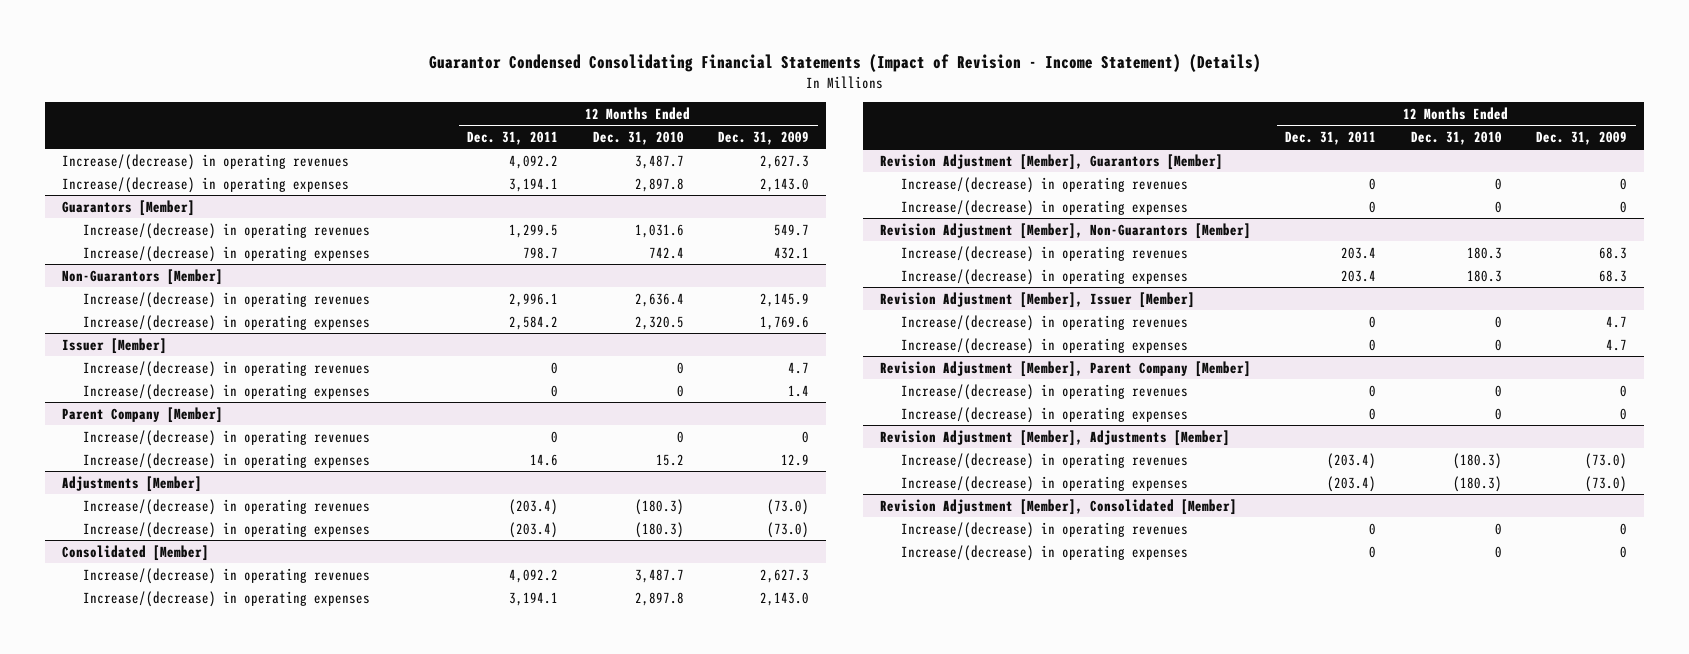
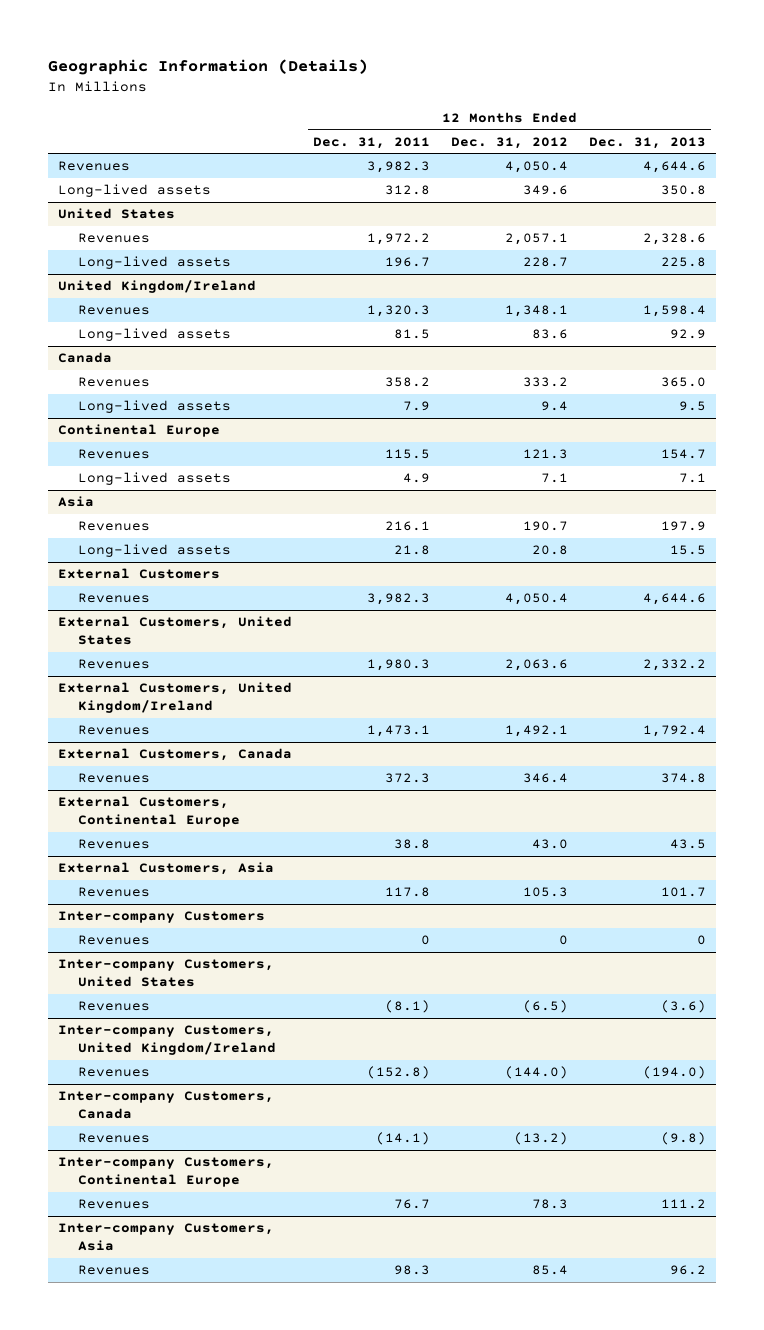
[428,53,1261,72] Guarantor Condensed Consolidating Financial Statements (Impact of Revision - Income Statement) (Details) -> [47,58,368,75] Geographic Information (Details)
[592,130,684,145] Dec. 31, 2010 -> none
[718,130,810,145] Dec. 31, 2009 -> none
none -> [451,136,569,149] Dec. 31, 2012
none -> [589,136,707,149] Dec. 31, 2013
[62,176,350,193] Increase/(decrease) in operating expenses -> none
[62,199,196,216] Guarantors [Member] -> none
[82,245,370,262] Increase/(decrease) in operating expenses -> none
[62,268,224,285] Non-Guarantors [Member] -> none
[82,314,370,331] Increase/(decrease) in operating expenses -> none
[62,337,168,354] Issuer [Member] -> none
[82,383,370,400] Increase/(decrease) in operating expenses -> none
[62,406,224,423] Parent Company [Member] -> none
[82,452,370,469] Increase/(decrease) in operating expenses -> none
[62,475,203,492] Adjustments [Member] -> none
[82,521,370,538] Increase/(decrease) in operating expenses -> none
[62,544,210,561] Consolidated [Member] -> none
[82,590,370,607] Increase/(decrease) in operating expenses -> none
[880,153,1224,170] Revision Adjustment [Member], Guarantors [Member] -> none
[900,199,1188,216] Increase/(decrease) in operating expenses -> none
[880,222,1252,239] Revision Adjustment [Member], Non-Guarantors [Member] -> none
[900,268,1188,285] Increase/(decrease) in operating expenses -> none
[880,291,1196,308] Revision Adjustment [Member], Issuer [Member] -> none
[900,337,1188,354] Increase/(decrease) in operating expenses -> none
[880,360,1252,377] Revision Adjustment [Member], Parent Company [Member] -> none
[900,406,1188,423] Increase/(decrease) in operating expenses -> none
[880,429,1231,446] Revision Adjustment [Member], Adjustments [Member] -> none
[900,475,1188,492] Increase/(decrease) in operating expenses -> none
[880,498,1238,515] Revision Adjustment [Member], Consolidated [Member] -> none
[900,544,1188,561] Increase/(decrease) in operating expenses -> none
[62,153,350,170] Increase/(decrease) in operating revenues -> [58,161,131,172] Revenues
[509,154,559,169] 4,092.2 -> [367,161,431,174] 3,982.3
none -> [58,184,212,198] Long-lived assets
none -> [58,208,176,220] United States
[82,222,370,239] Increase/(decrease) in operating revenues -> [78,233,151,244] Revenues
[509,223,559,238] 1,299.5 -> [367,233,431,246] 1,972.2
none -> [78,256,232,270] Long-lived assets
none -> [58,280,257,294] United Kingdom/Ireland
[82,291,370,308] Increase/(decrease) in operating revenues -> [78,305,151,316] Revenues
[509,292,559,307] 2,996.1 -> [367,305,431,318] 1,320.3
none -> [78,328,232,342] Long-lived assets
none -> [58,352,113,364] Canada
[82,360,370,377] Increase/(decrease) in operating revenues -> [78,377,151,388] Revenues
[551,361,559,374] 0 -> [385,377,431,388] 358.2
none -> [78,400,232,414] Long-lived assets
none -> [58,424,221,438] Continental Europe
[82,429,370,446] Increase/(decrease) in operating revenues -> [78,449,151,460] Revenues
[551,430,559,443] 0 -> [385,449,431,460] 115.5
none -> [78,472,232,486] Long-lived assets
none -> [58,496,95,508] Asia
[82,498,370,515] Increase/(decrease) in operating revenues -> [78,521,151,532] Revenues
[509,498,559,515] (203.4) -> [385,521,431,532] 216.1
none -> [78,544,232,558] Long-lived assets
none -> [58,568,221,580] External Customers
[82,567,370,584] Increase/(decrease) in operating revenues -> [78,593,151,604] Revenues
[509,568,559,583] 4,092.2 -> [367,593,431,606] 3,982.3
none -> [58,616,293,646] External Customers, United States
[900,176,1188,193] Increase/(decrease) in operating revenues -> [78,659,151,670] Revenues
[1369,177,1377,190] 0 -> [367,659,431,672] 1,980.3
none -> [58,682,293,714] External Customers, United Kingdom/Ireland
[900,245,1188,262] Increase/(decrease) in operating revenues -> [78,725,151,736] Revenues
[1341,246,1377,259] 203.4 -> [367,725,431,738] 1,473.1
none -> [58,748,293,762] External Customers, Canada
[900,314,1188,331] Increase/(decrease) in operating revenues -> [78,773,151,784] Revenues
[1369,315,1377,328] 0 -> [385,773,431,784] 372.3
none -> [58,796,241,828] External Customers, Continental Europe
[900,383,1188,400] Increase/(decrease) in operating revenues -> [78,839,151,850] Revenues
[1369,384,1377,397] 0 -> [394,839,431,850] 38.8
none -> [58,862,275,876] External Customers, Asia
[900,452,1188,469] Increase/(decrease) in operating revenues -> [78,887,151,898] Revenues
[1327,452,1377,469] (203.4) -> [385,887,431,898] 117.8
none -> [58,911,266,924] Inter-company Customers
[900,521,1188,538] Increase/(decrease) in operating revenues -> [78,935,151,946] Revenues
none -> [58,959,275,988] Inter-company Customers, United States
none -> [78,1001,151,1012] Revenues
none -> [58,1025,277,1056] Inter-company Customers, United Kingdom/Ireland
none -> [78,1067,151,1078] Revenues
none -> [58,1091,275,1120] Inter-company Customers, Canada
none -> [78,1133,151,1144] Revenues
none -> [58,1157,275,1188] Inter-company Customers, Continental Europe
none -> [78,1199,151,1210] Revenues
none -> [58,1223,275,1252] Inter-company Customers, Asia
none -> [78,1265,151,1276] Revenues

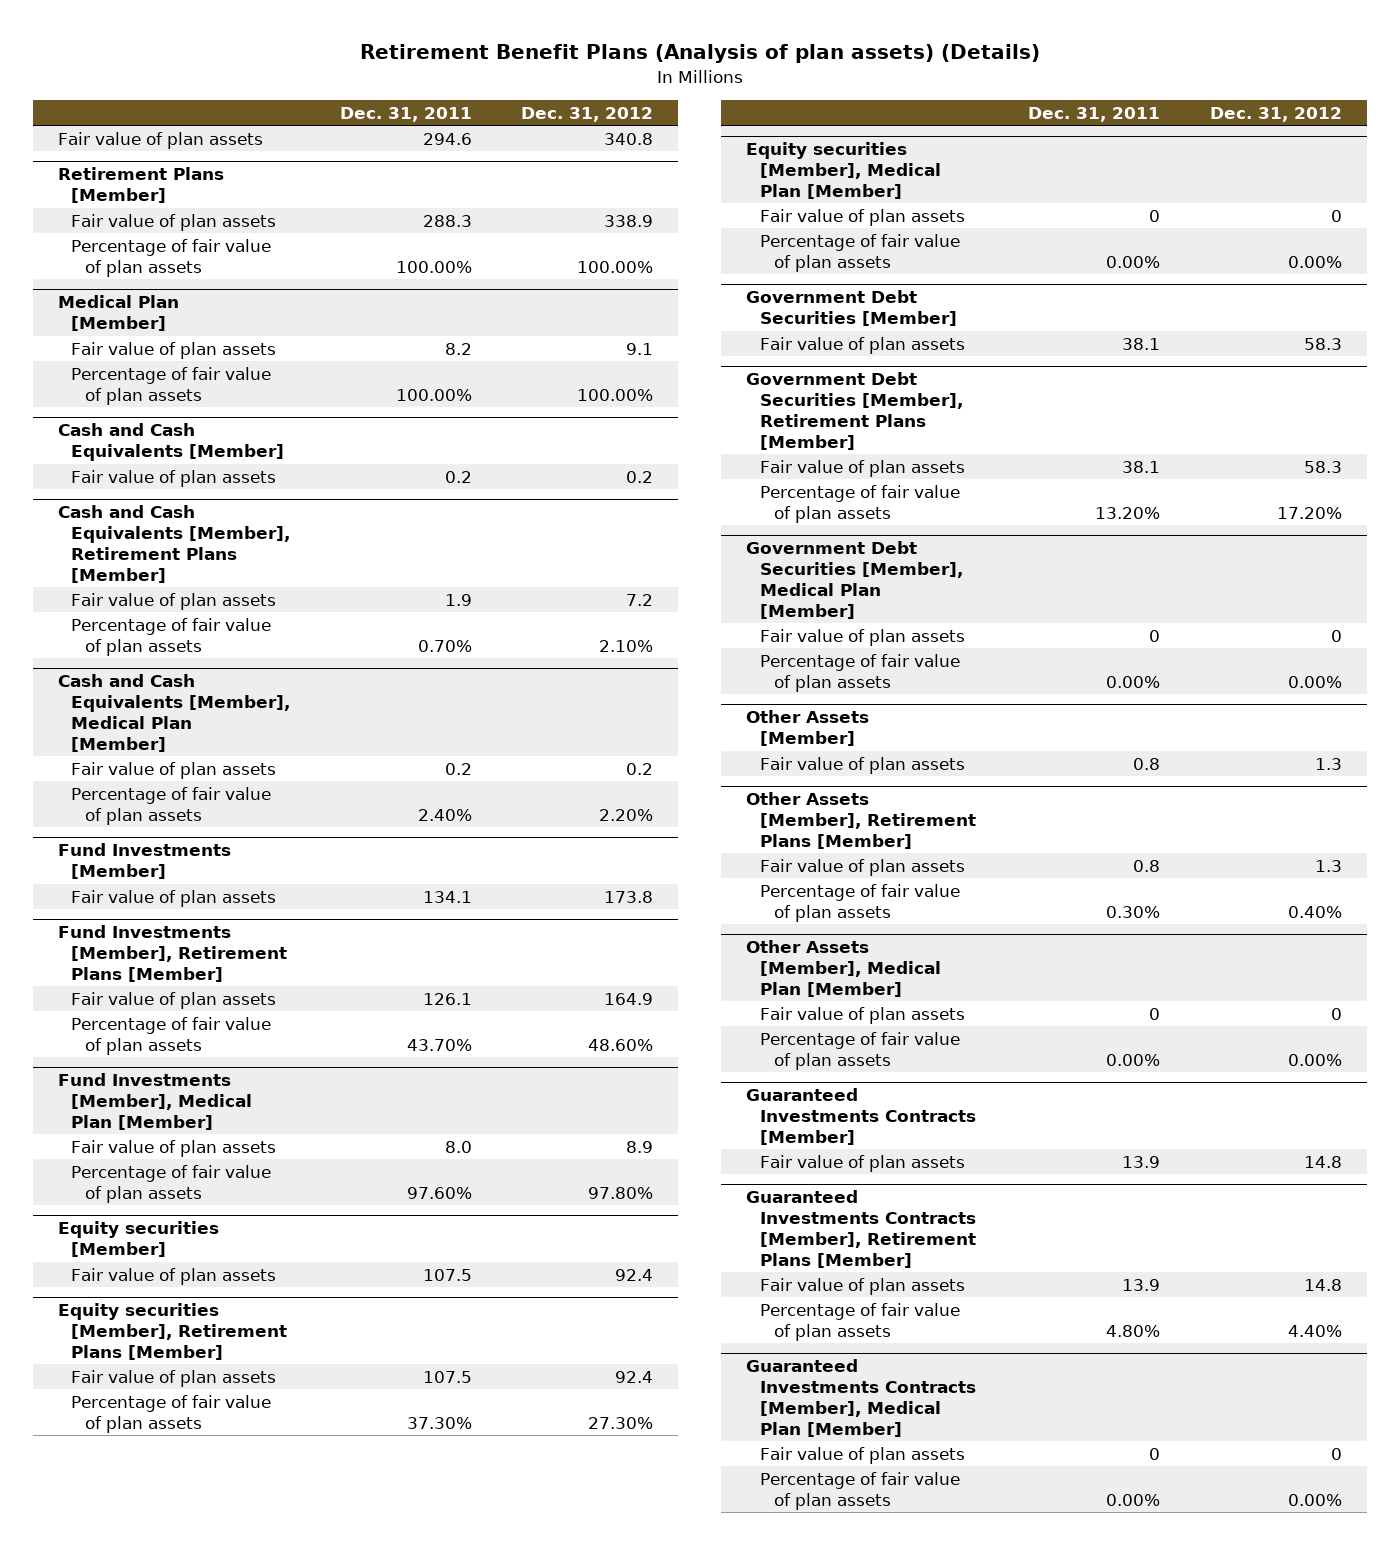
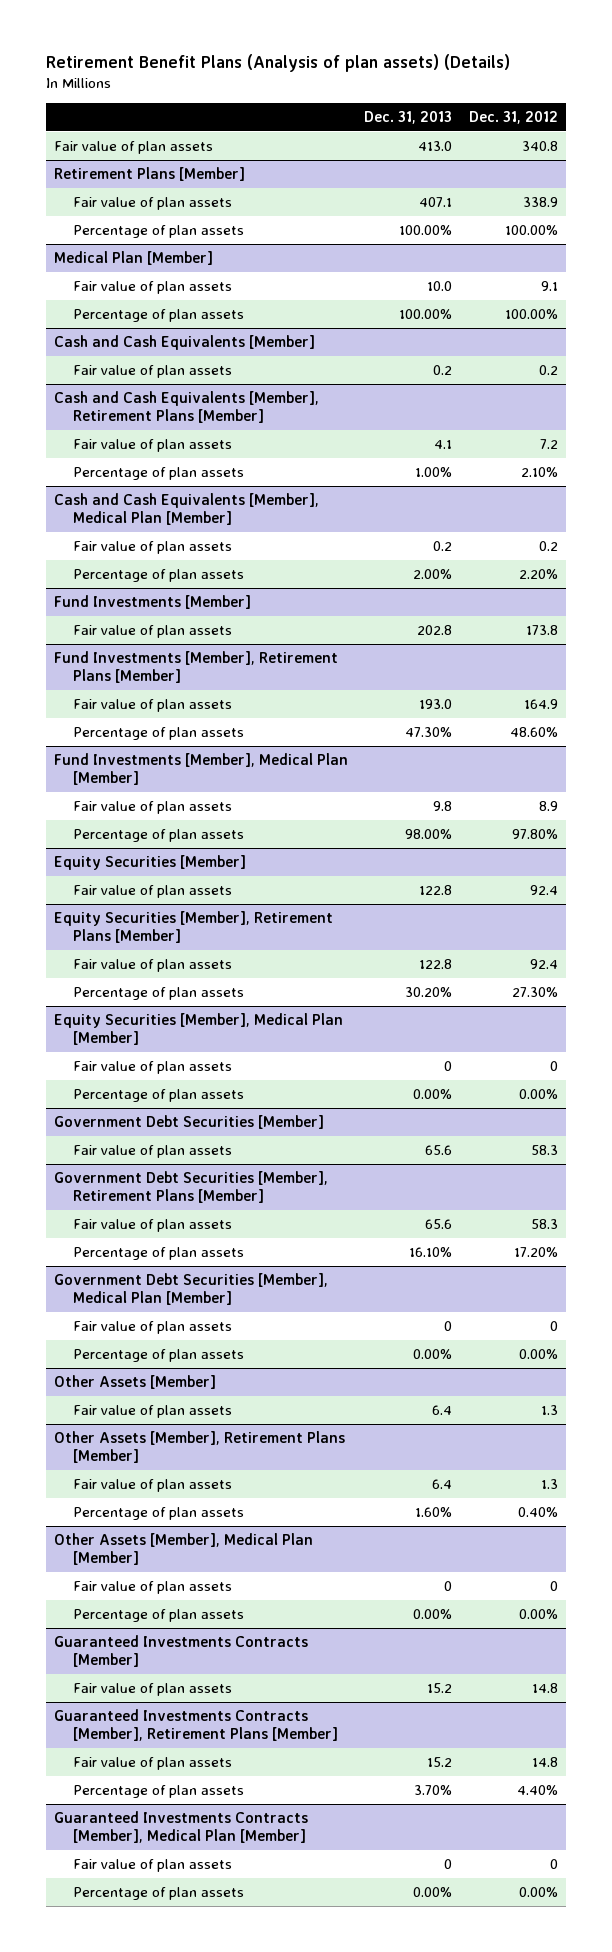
[339,106,472,122] Dec. 31, 2011 -> none
none -> [364,111,453,125] Dec. 31, 2013
[71,238,272,277] Percentage of fair value of plan assets -> [73,224,245,238] Percentage of plan assets
[71,366,272,405] Percentage of fair value of plan assets -> [73,308,245,322] Percentage of plan assets
[71,617,272,656] Percentage of fair value of plan assets -> [73,466,245,480] Percentage of plan assets
[71,786,272,825] Percentage of fair value of plan assets -> [73,568,245,582] Percentage of plan assets
[71,1016,272,1055] Percentage of fair value of plan assets -> [73,726,245,740] Percentage of plan assets
[71,1164,272,1203] Percentage of fair value of plan assets -> [73,828,245,842] Percentage of plan assets
[57,1221,219,1258] Equity securities [Member] -> [53,854,246,870] Equity Securities [Member]
[57,1303,288,1360] Equity securities [Member], Retirement Plans [Member] -> [53,910,333,944] Equity Securities [Member], Retirement Plans [Member]
[71,1394,272,1433] Percentage of fair value of plan assets -> [73,986,245,1000] Percentage of plan assets
[746,142,941,199] Equity securities [Member], Medical Plan [Member] -> [53,1012,343,1046] Equity Securities [Member], Medical Plan [Member]
[759,233,960,272] Percentage of fair value of plan assets -> [73,1088,245,1102] Percentage of plan assets
[759,484,960,523] Percentage of fair value of plan assets -> [73,1246,245,1260] Percentage of plan assets
[759,653,960,692] Percentage of fair value of plan assets -> [73,1348,245,1362] Percentage of plan assets
[759,883,960,922] Percentage of fair value of plan assets -> [73,1506,245,1520] Percentage of plan assets
[759,1031,960,1070] Percentage of fair value of plan assets -> [73,1608,245,1622] Percentage of plan assets
[759,1302,960,1341] Percentage of fair value of plan assets -> [73,1784,245,1798] Percentage of plan assets
[759,1471,960,1510] Percentage of fair value of plan assets -> [73,1886,245,1900] Percentage of plan assets

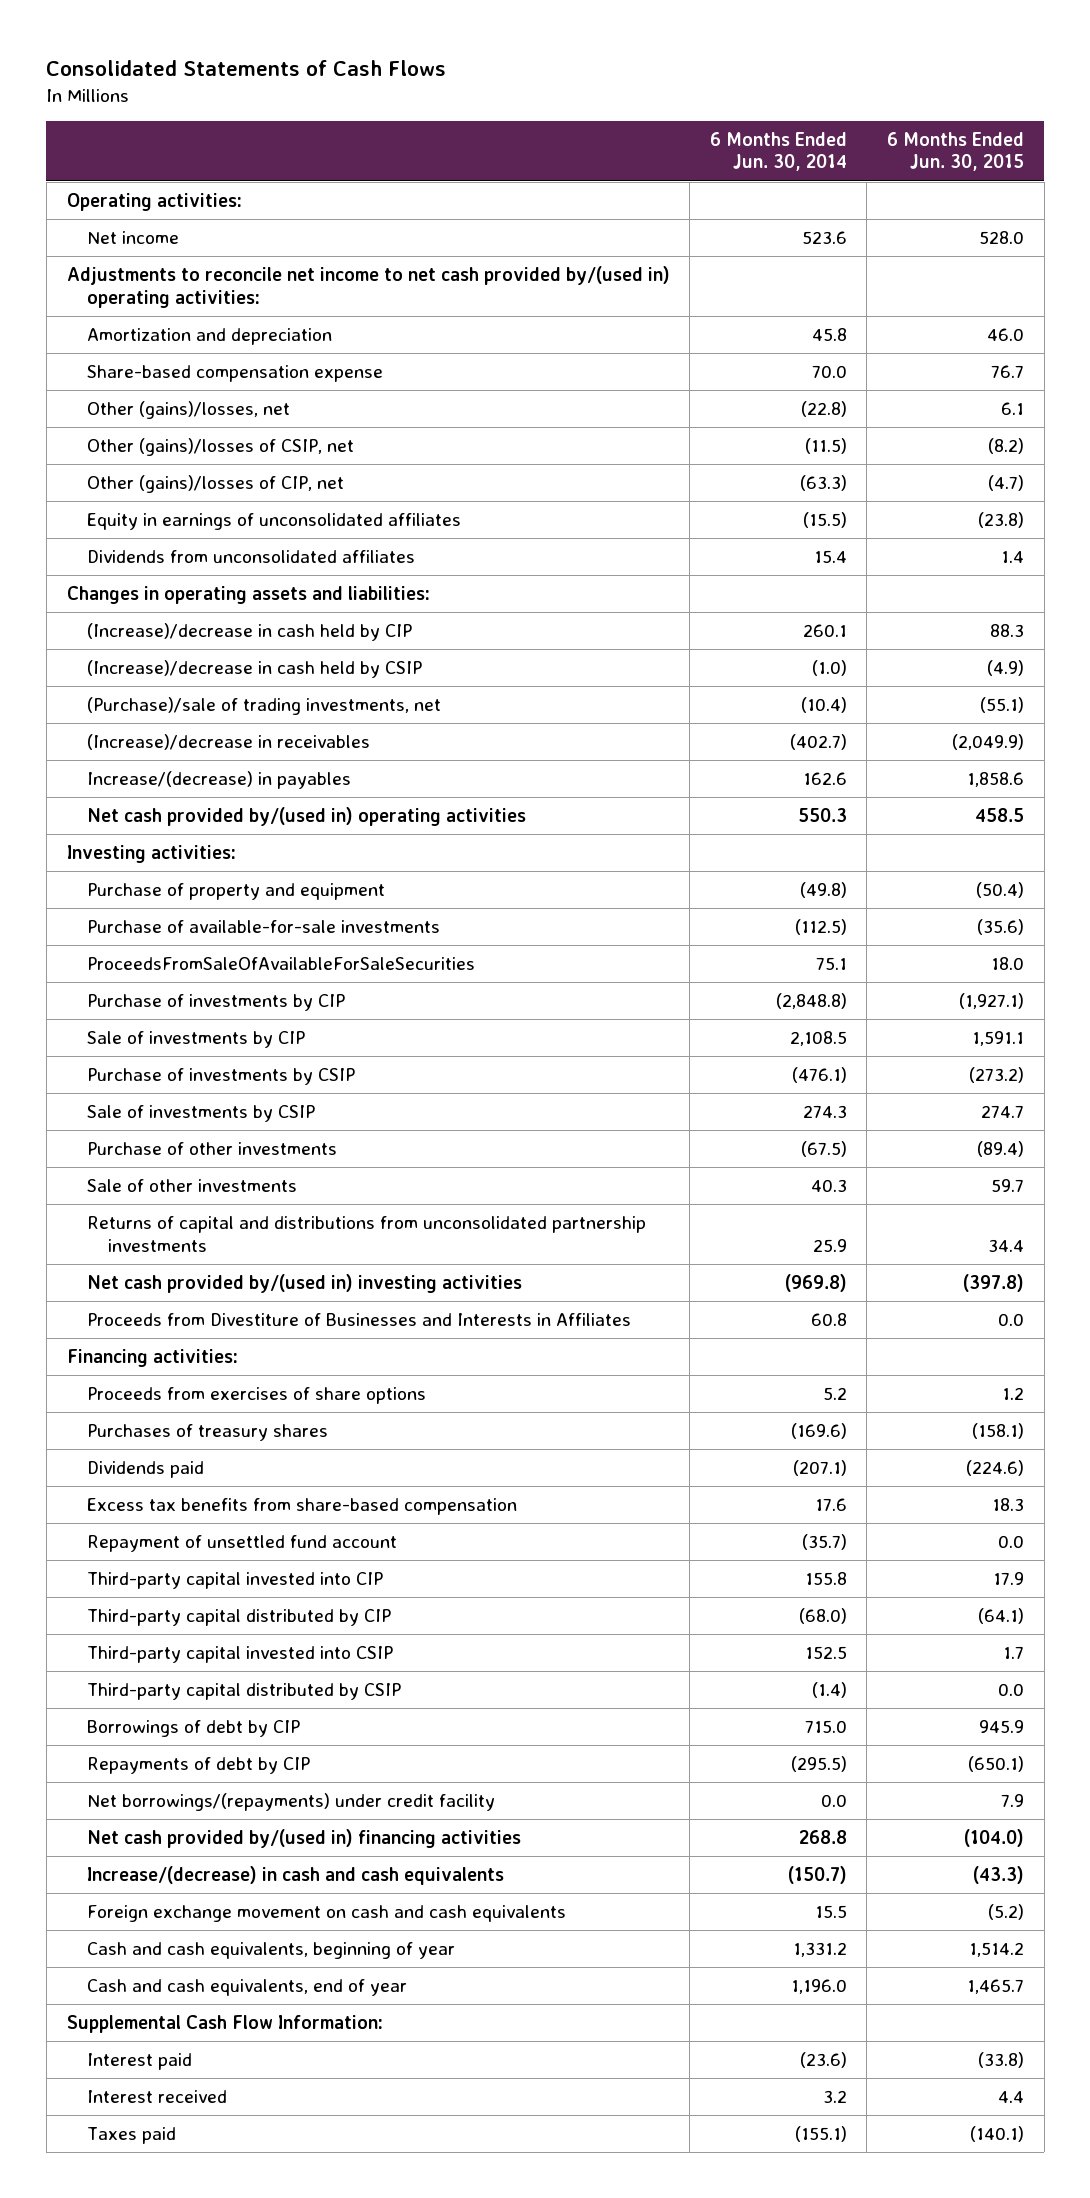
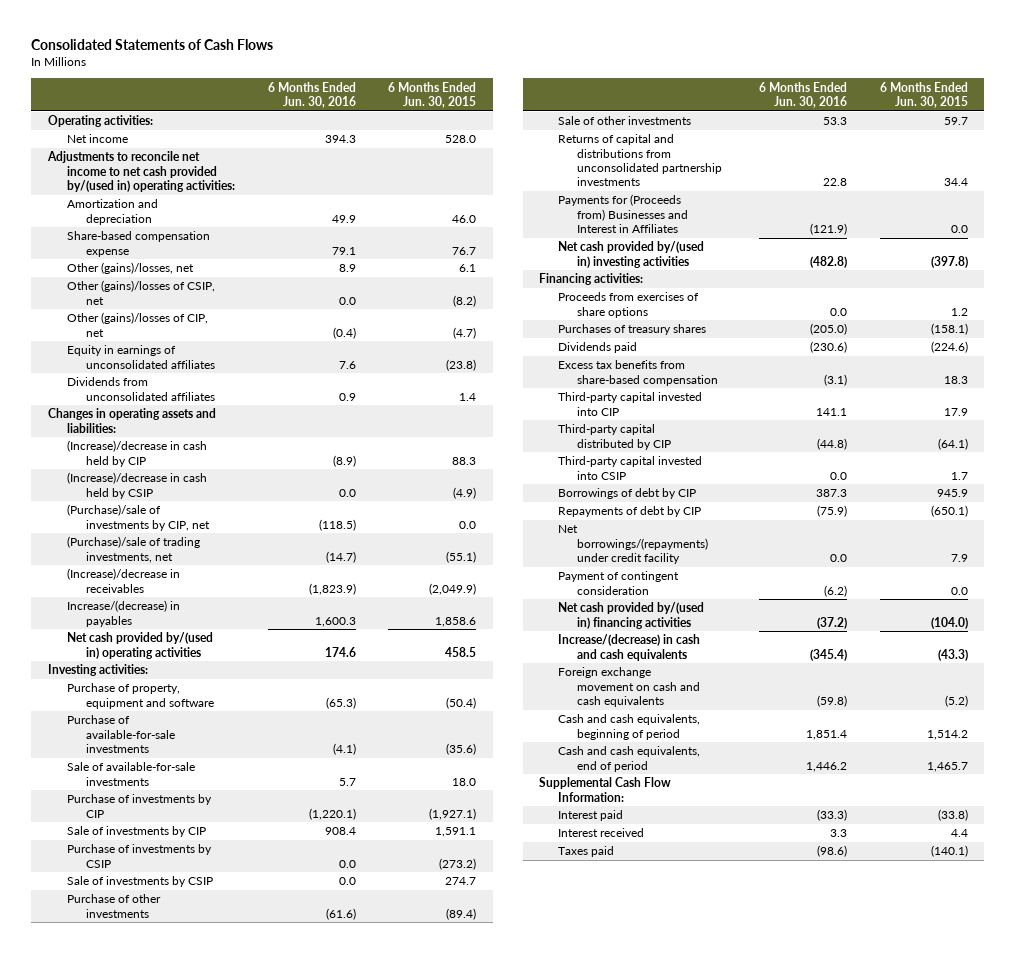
[709,131,847,172] 6 Months Ended Jun. 30, 2014 -> none
none -> [267,81,356,108] 6 Months Ended Jun. 30, 2016
none -> [66,504,210,531] (Purchase)/sale of investments by CIP, net
[87,883,386,901] Purchase of property and equipment -> [66,683,214,709] Purchase of property, equipment and software
[87,957,476,971] ProceedsFromSaleOfAvailableForSaleSecurities -> [66,762,195,786] Sale of available-for-sale investments
none -> [558,194,689,233] Payments for (Proceeds from) Businesses and Interest in Affiliates
[87,1313,632,1327] Proceeds from Divestiture of Businesses and Interests in Affiliates -> none
[87,1535,398,1553] Repayment of unsettled fund account -> none
[87,1683,402,1701] Third-party capital distributed by CSIP -> none
none -> [558,571,680,595] Payment of contingent consideration
[87,1942,456,1960] Cash and cash equivalents, beginning of year -> [558,714,701,740] Cash and cash equivalents, beginning of period
[87,1979,408,1997] Cash and cash equivalents, end of year -> [558,746,701,772] Cash and cash equivalents, end of period

